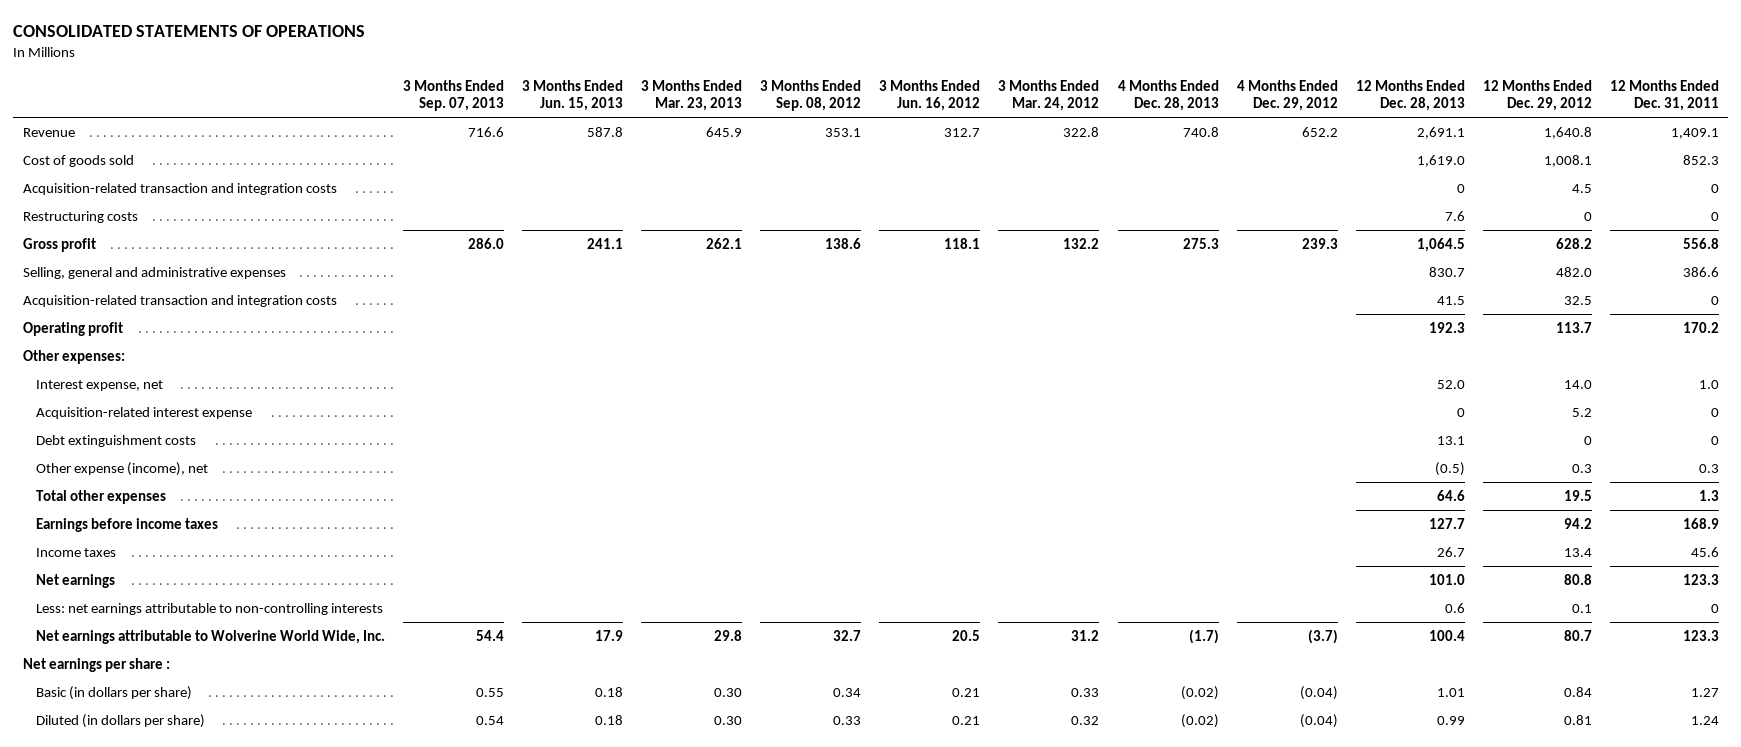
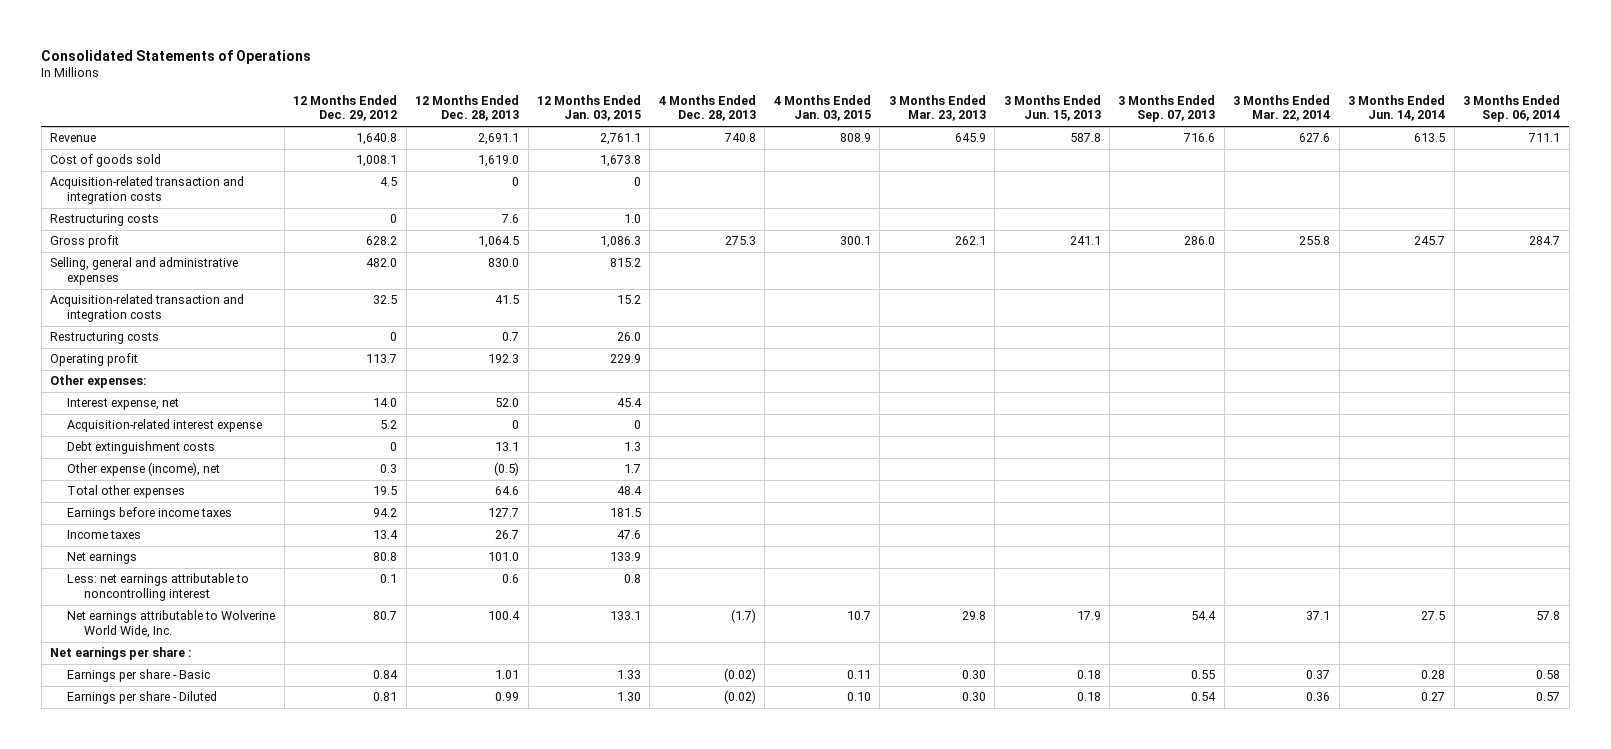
[13,24,366,37] CONSOLIDATED STATEMENTS OF OPERATIONS -> [41,49,312,64] Consolidated Statements of Operations
[760,79,862,112] 3 Months Ended Sep. 08, 2012 -> none
[879,79,981,112] 3 Months Ended Jun. 16, 2012 -> none
[998,79,1100,112] 3 Months Ended Mar. 24, 2012 -> none
[1236,79,1338,112] 4 Months Ended Dec. 29, 2012 -> none
[1609,79,1719,112] 12 Months Ended Dec. 31, 2011 -> none
none -> [536,94,641,122] 12 Months Ended Jan. 03, 2015
none -> [773,94,871,122] 4 Months Ended Jan. 03, 2015
none -> [1233,94,1331,122] 3 Months Ended Mar. 22, 2014
none -> [1348,94,1446,122] 3 Months Ended Jun. 14, 2014
none -> [1463,94,1561,123] 3 Months Ended Sep. 06, 2014
[1428,266,1465,277] 830.7 -> [488,258,520,268] 830.0
none -> [50,332,160,345] Restructuring costs
[36,602,384,615] Less: net earnings attributable to non-controlling interests -> [67,573,250,602] Less: net earnings attributable to noncontrolling interest
[36,685,193,700] Basic (in dollars per share) -> [67,669,211,683] Earnings per share - Basic
[36,713,206,728] Diluted (in dollars per share) -> [67,691,218,705] Earnings per share - Diluted

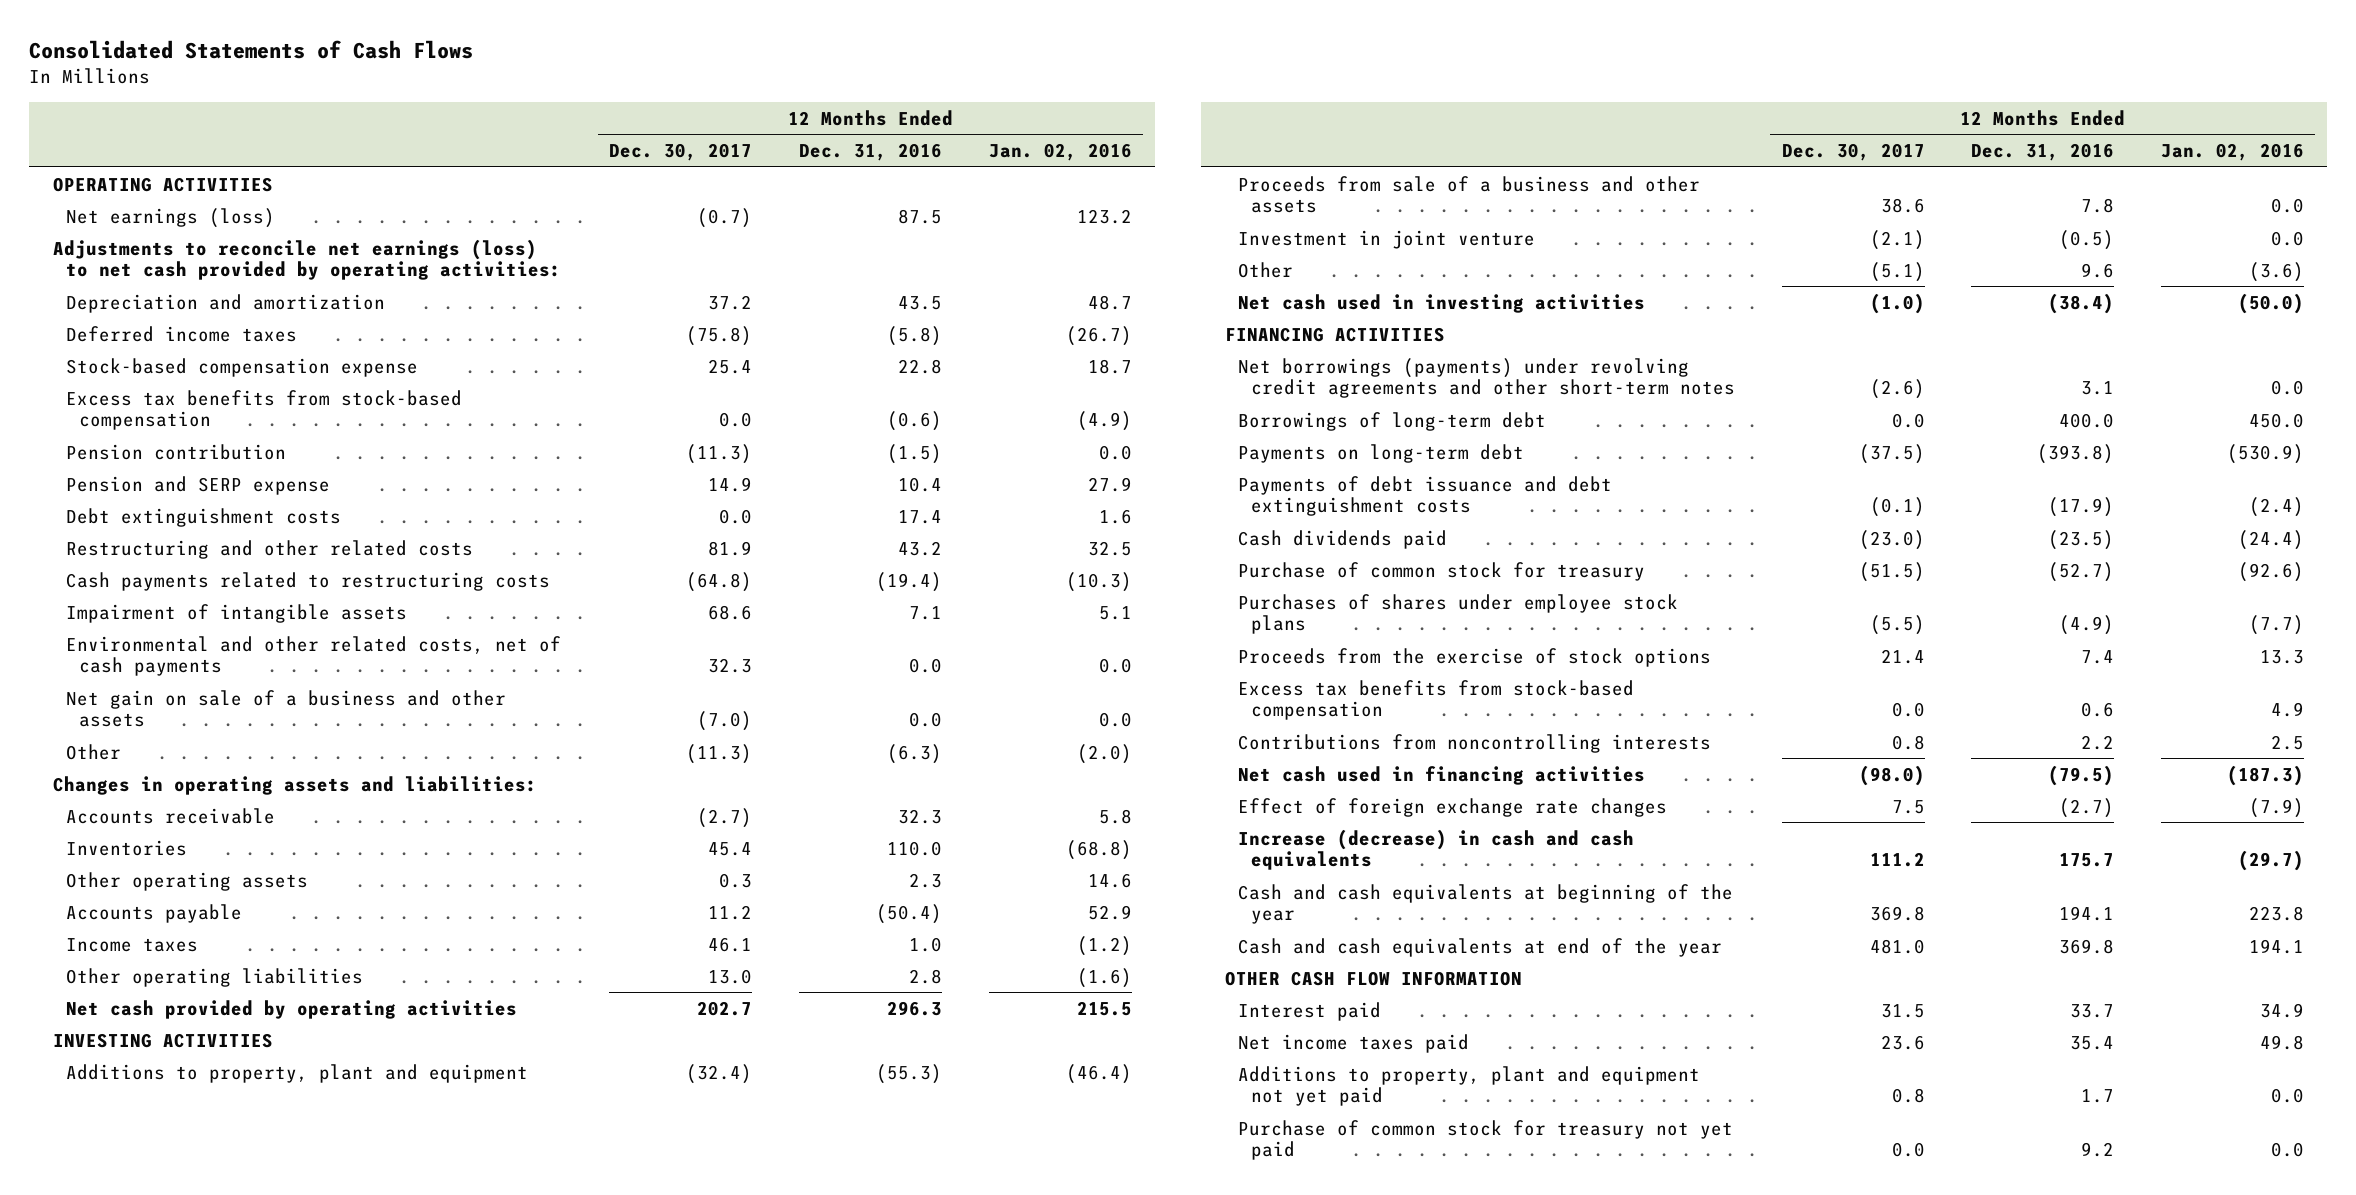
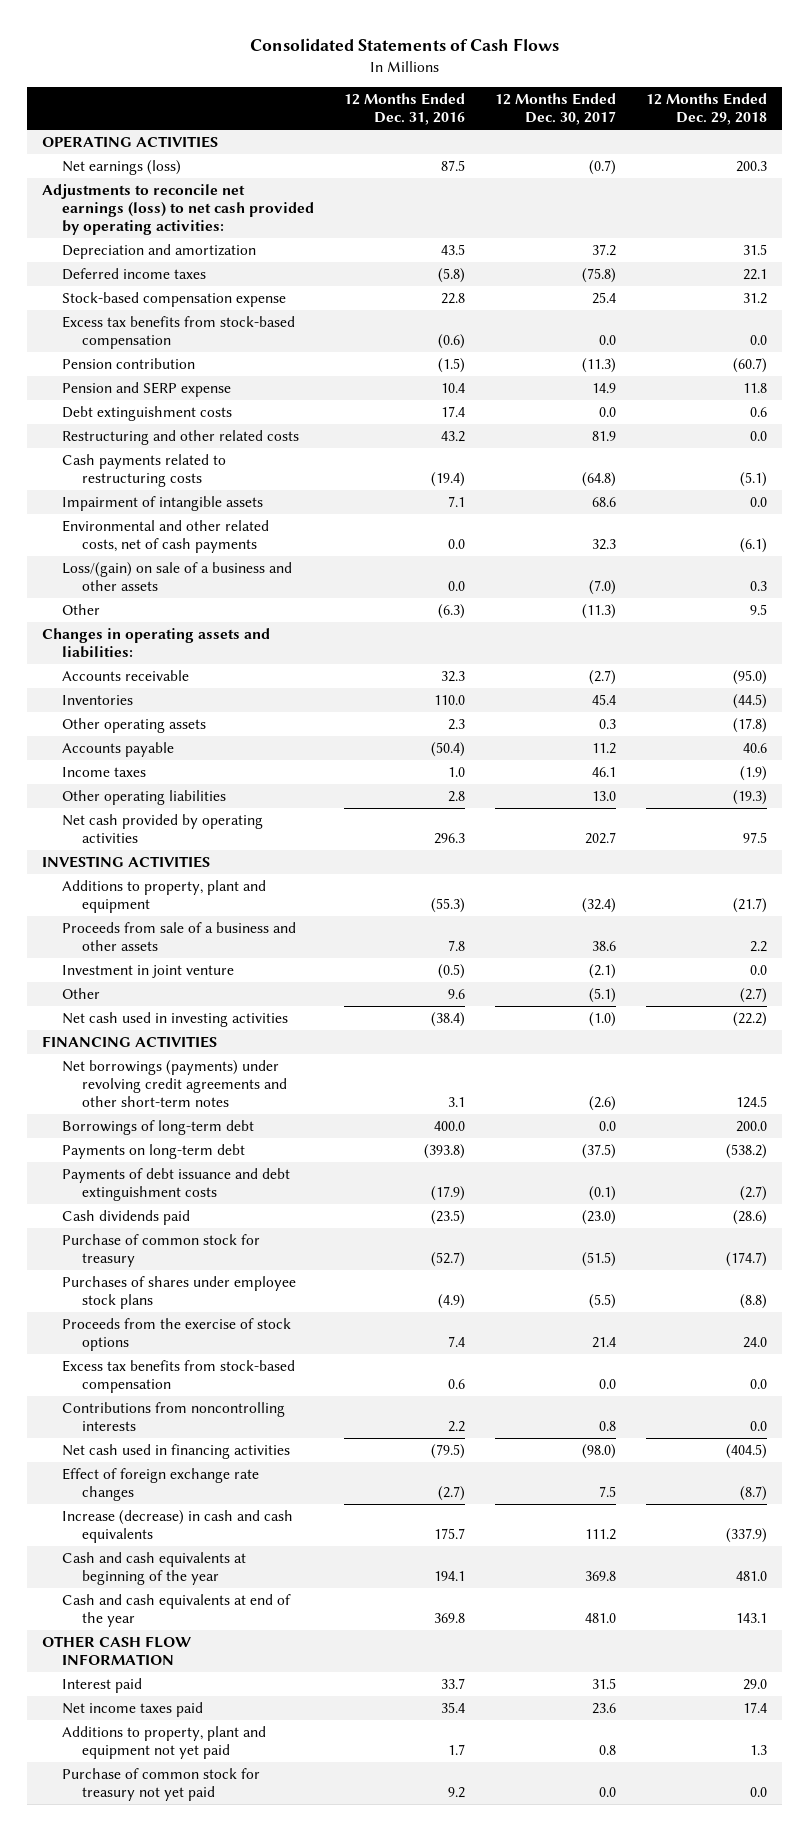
[988,143,1132,162] Jan. 02, 2016 -> none
none -> [646,93,768,126] 12 Months Ended Dec. 29, 2018
[65,689,506,728] Net gain on sale of a business and other assets -> [62,561,293,591] Loss/(gain) on sale of a business and other assets

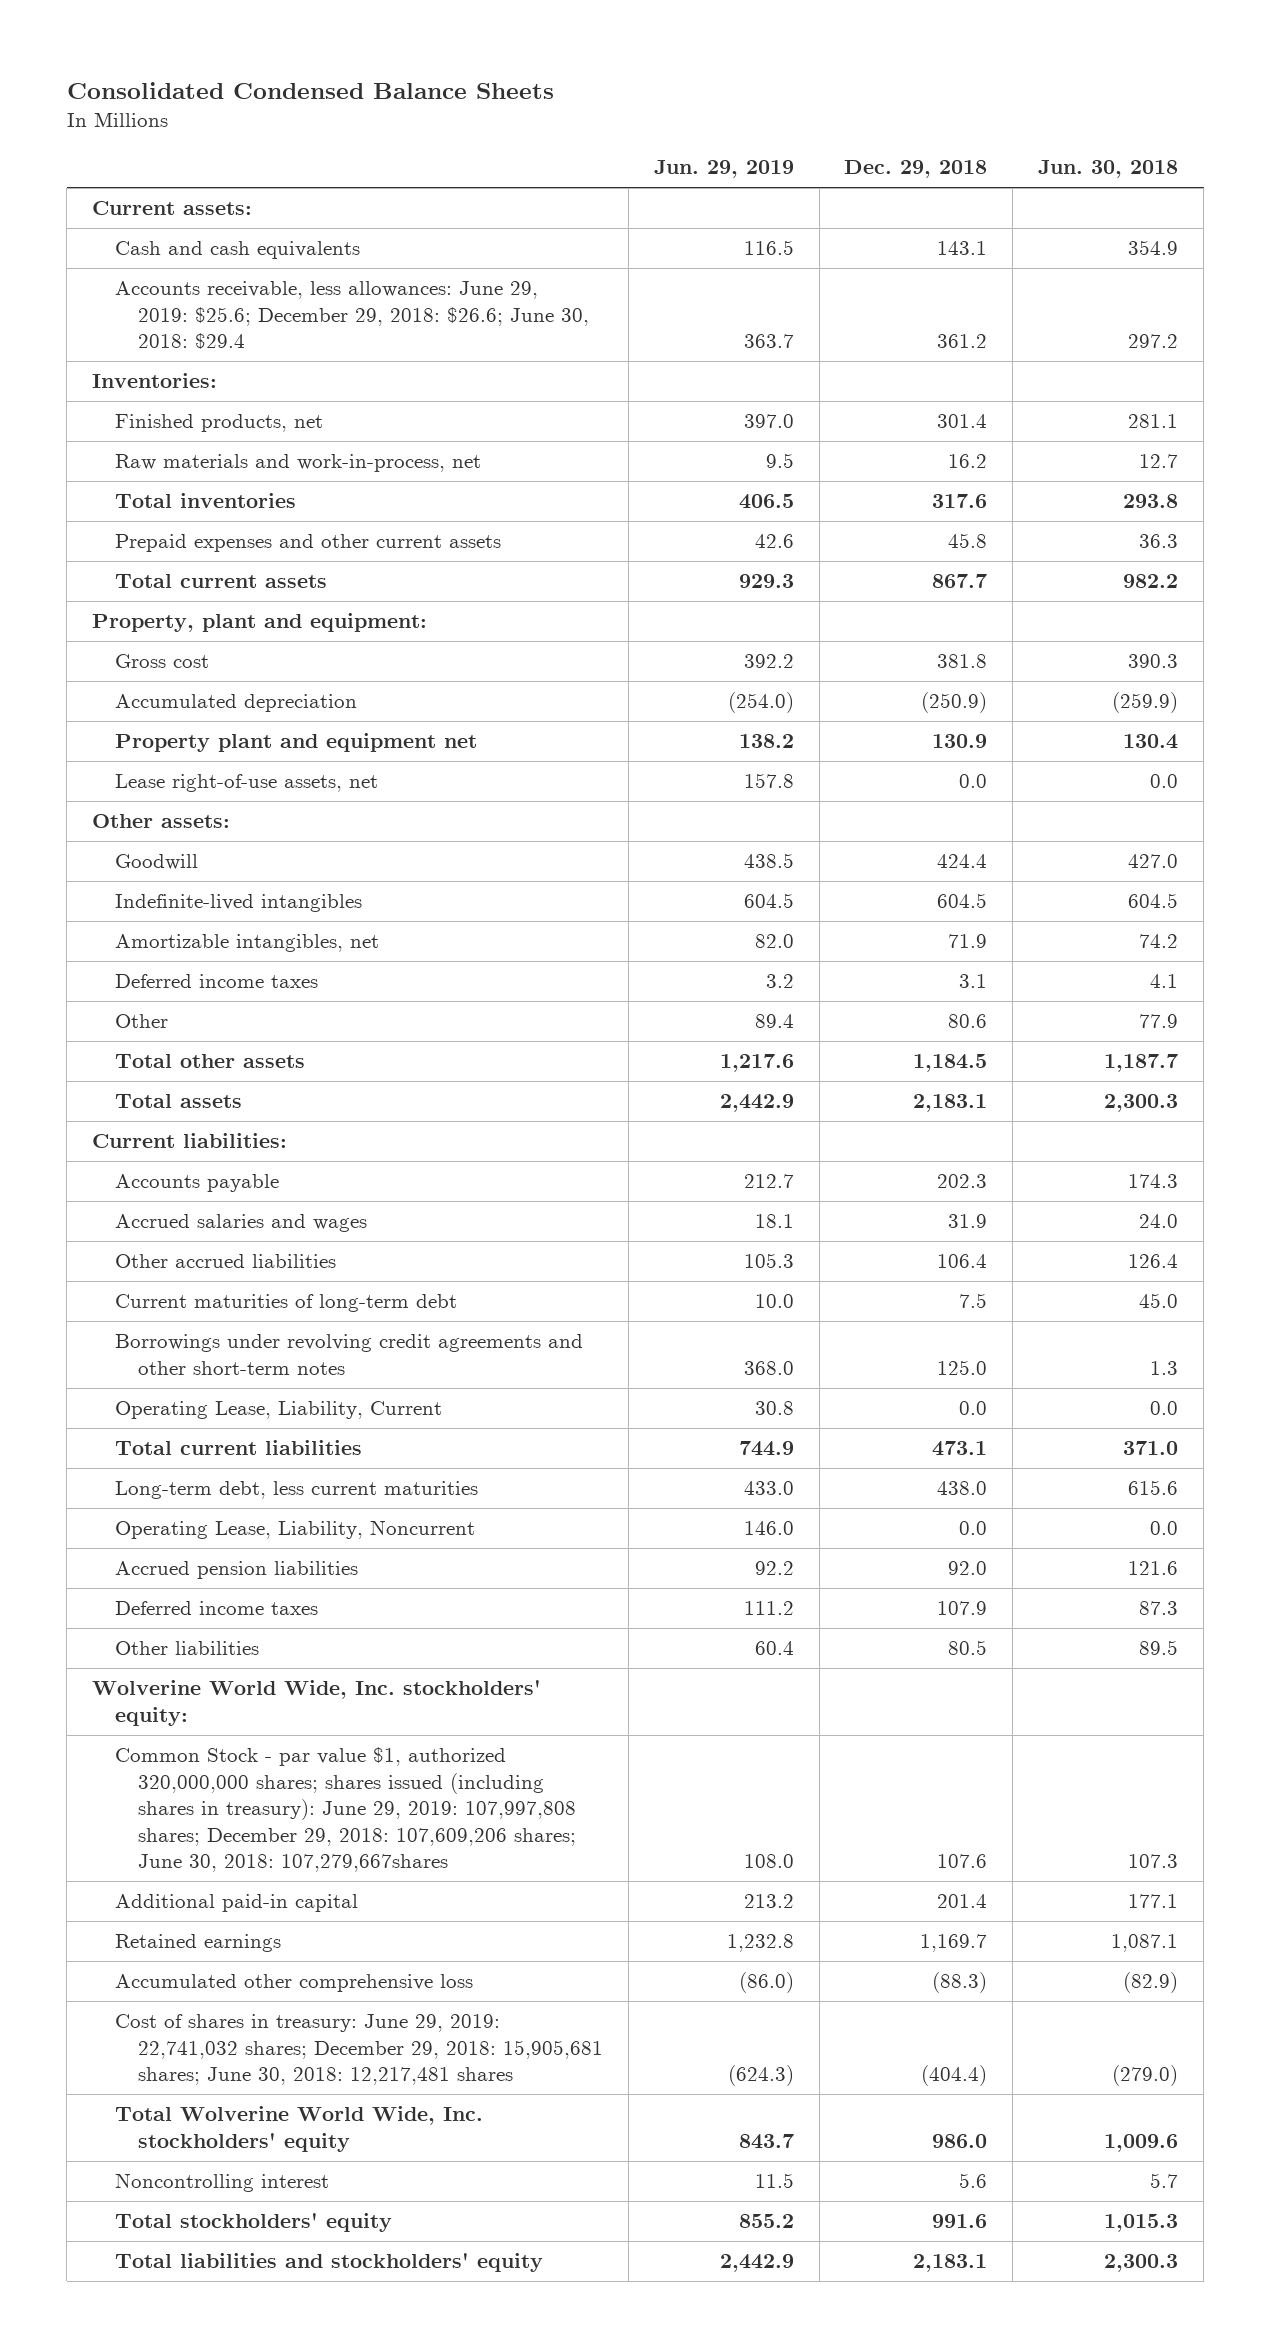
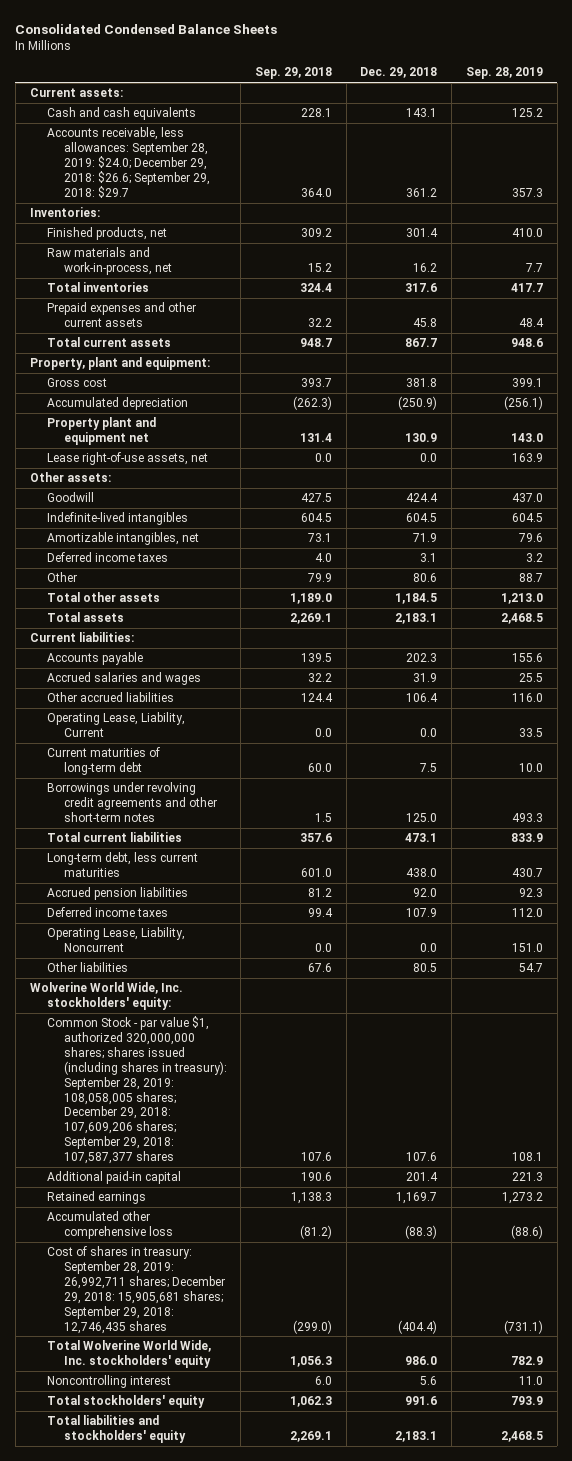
[653,160,794,179] Jun. 29, 2019 -> none
[1038,160,1179,179] Jun. 30, 2018 -> none
none -> [255,67,333,80] Sep. 29, 2018
none -> [465,67,543,80] Sep. 28, 2019
[115,281,590,350] Accounts receivable, less allowances: June 29, 2019: $25.6; December 29, 2018: $26.6; June 30, 2018: $29.4 -> [46,127,210,198] Accounts receivable, less allowances: September 28, 2019: $24.0; December 29, 2018: $26.6; September 29, 2018: $29.7
[115,1401,443,1420] Operating Lease, Liability, Current -> [46,712,185,738] Operating Lease, Liability, Current
[115,1520,476,1540] Operating Lease, Liability, Noncurrent -> [46,927,185,953] Operating Lease, Liability, Noncurrent
[115,1747,577,1873] Common Stock - par value $1, authorized 320,000,000 shares; shares issued (including shares in treasury): June 29, 2019: 107,997,808 shares; December 29, 2018: 107,609,206 shares; June 30, 2018: 107,279,667shares -> [46,1016,227,1164] Common Stock - par value $1, authorized 320,000,000 shares; shares issued (including shares in treasury): September 28, 2019: 108,058,005 shares; December 29, 2018: 107,609,206 shares; September 29, 2018: 107,587,377 shares
[115,2014,604,2086] Cost of shares in treasury: June 29, 2019: 22,741,032 shares; December 29, 2018: 15,905,681 shares; June 30, 2018: 12,217,481 shares -> [46,1246,225,1334] Cost of shares in treasury: September 28, 2019: 26,992,711 shares; December 29, 2018: 15,905,681 shares; September 29, 2018: 12,746,435 shares

